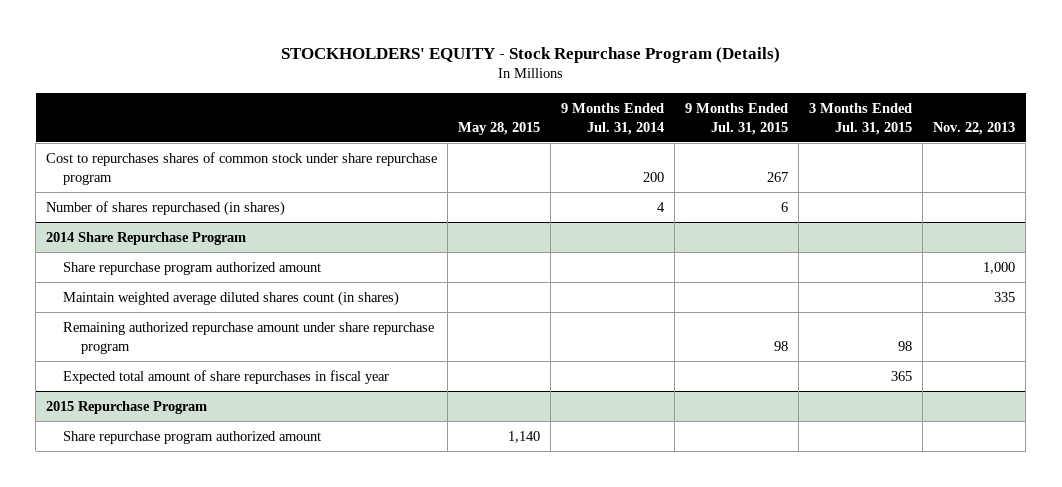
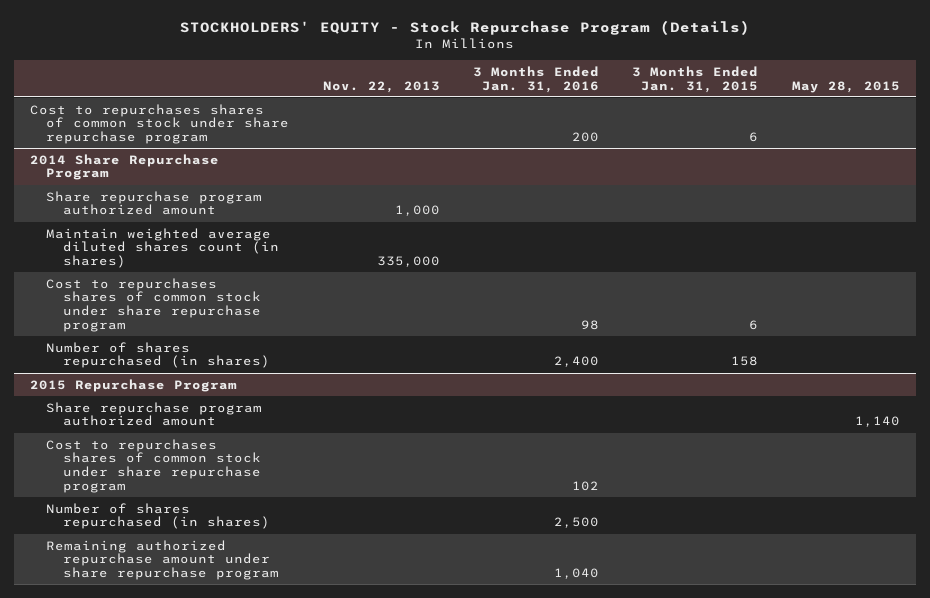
[561,102,665,135] 9 Months Ended Jul. 31, 2014 -> none
[685,102,789,135] 9 Months Ended Jul. 31, 2015 -> none
[809,102,913,135] 3 Months Ended Jul. 31, 2015 -> none
none -> [473,65,600,93] 3 Months Ended Jan. 31, 2016
none -> [632,65,759,93] 3 Months Ended Jan. 31, 2015
[46,200,286,216] Number of shares repurchased (in shares) -> none
[63,321,435,354] Remaining authorized repurchase amount under share repurchase program -> none
[63,369,390,384] Expected total amount of share repurchases in fiscal year -> none
[994,291,1016,302] 335 -> [376,256,440,268] 335,000
none -> [46,277,261,333] Cost to repurchases shares of common stock under share repurchase program
none -> [46,341,270,369] Number of shares repurchased (in shares)
none -> [46,438,261,494] Cost to repurchases shares of common stock under share repurchase program
none -> [46,502,270,530] Number of shares repurchased (in shares)
none -> [46,539,279,581] Remaining authorized repurchase amount under share repurchase program

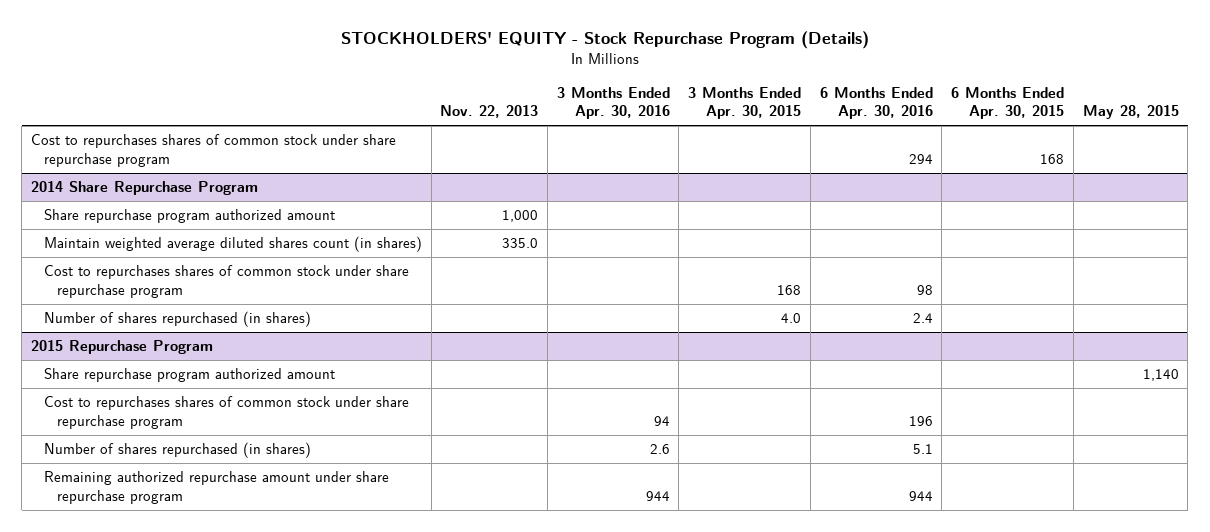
[473,65,600,93] 3 Months Ended Jan. 31, 2016 -> none
[632,65,759,93] 3 Months Ended Jan. 31, 2015 -> none
none -> [556,86,670,120] 3 Months Ended Apr. 30, 2016
none -> [688,86,802,120] 3 Months Ended Apr. 30, 2015
none -> [819,86,933,120] 6 Months Ended Apr. 30, 2016
none -> [951,86,1065,120] 6 Months Ended Apr. 30, 2015
[376,256,440,268] 335,000 -> [502,238,539,249] 335.0

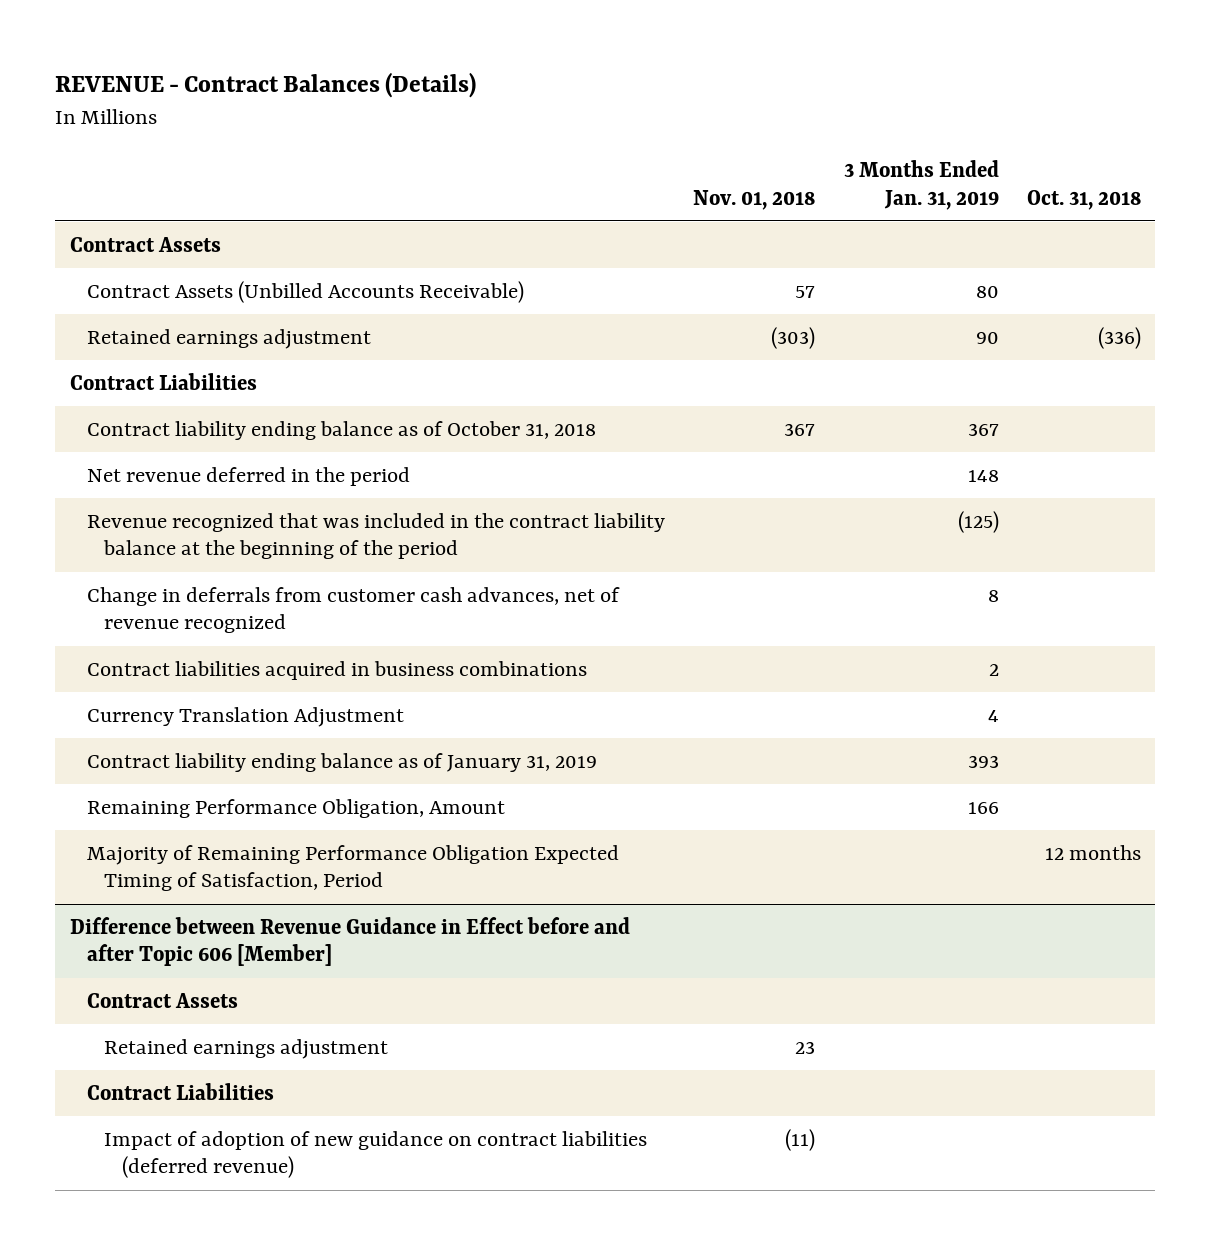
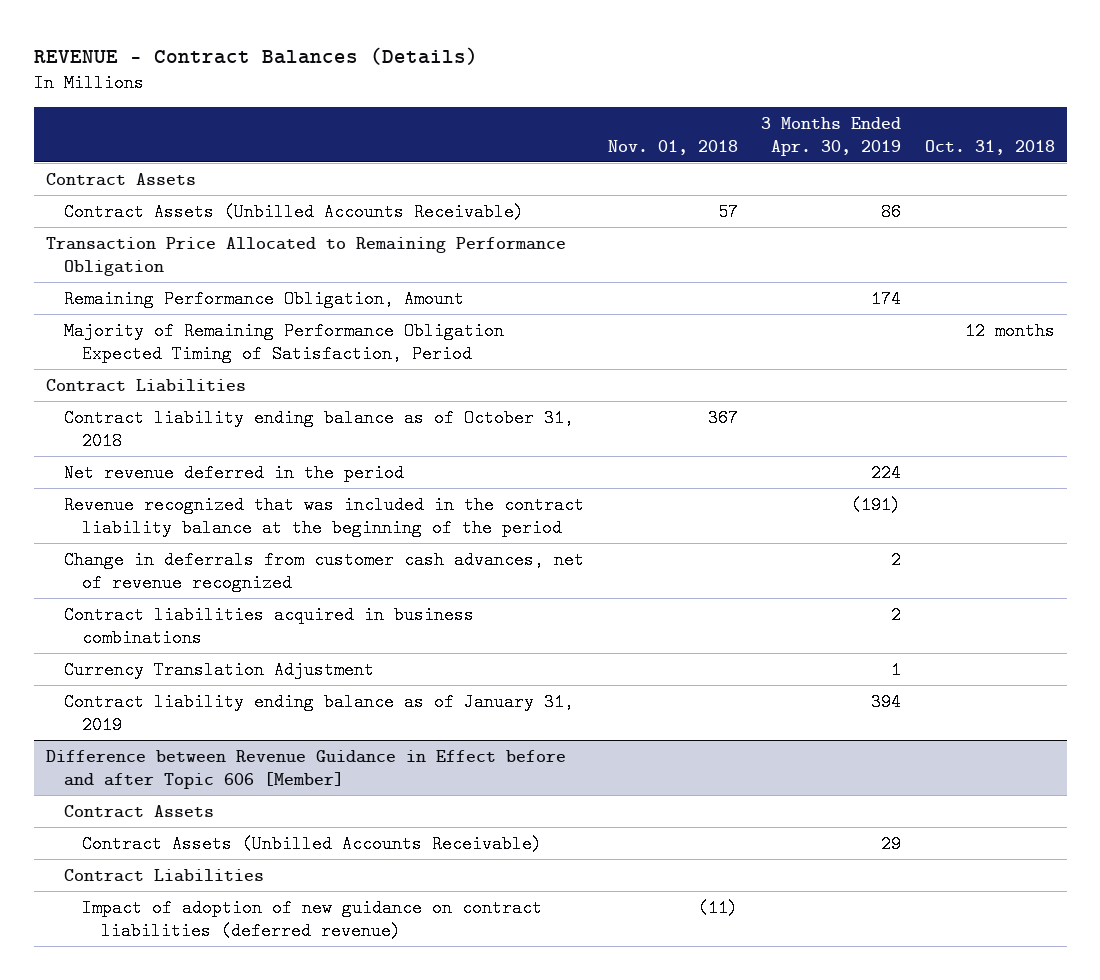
[843,159,999,210] 3 Months Ended Jan. 31, 2019 -> none
none -> [761,116,902,156] 3 Months Ended Apr. 30, 2019
[86,328,371,349] Retained earnings adjustment -> none
none -> [45,236,566,276] Transaction Price Allocated to Remaining Performance Obligation
[86,798,505,818] Remaining Performance Obligation, Amount -> [63,289,464,308] Remaining Performance Obligation, Amount
[86,844,619,892] Majority of Remaining Performance Obligation Expected Timing of Satisfaction, Period -> [63,321,504,363] Majority of Remaining Performance Obligation Expected Timing of Satisfaction, Period
[104,1038,389,1059] Retained earnings adjustment -> none
none -> [82,834,543,853] Contract Assets (Unbilled Accounts Receivable)

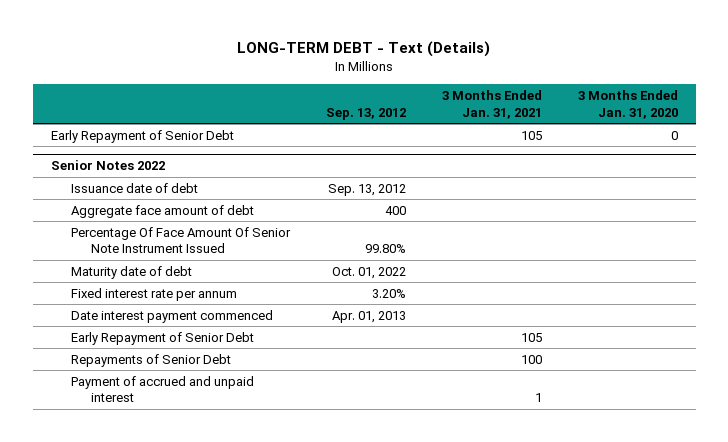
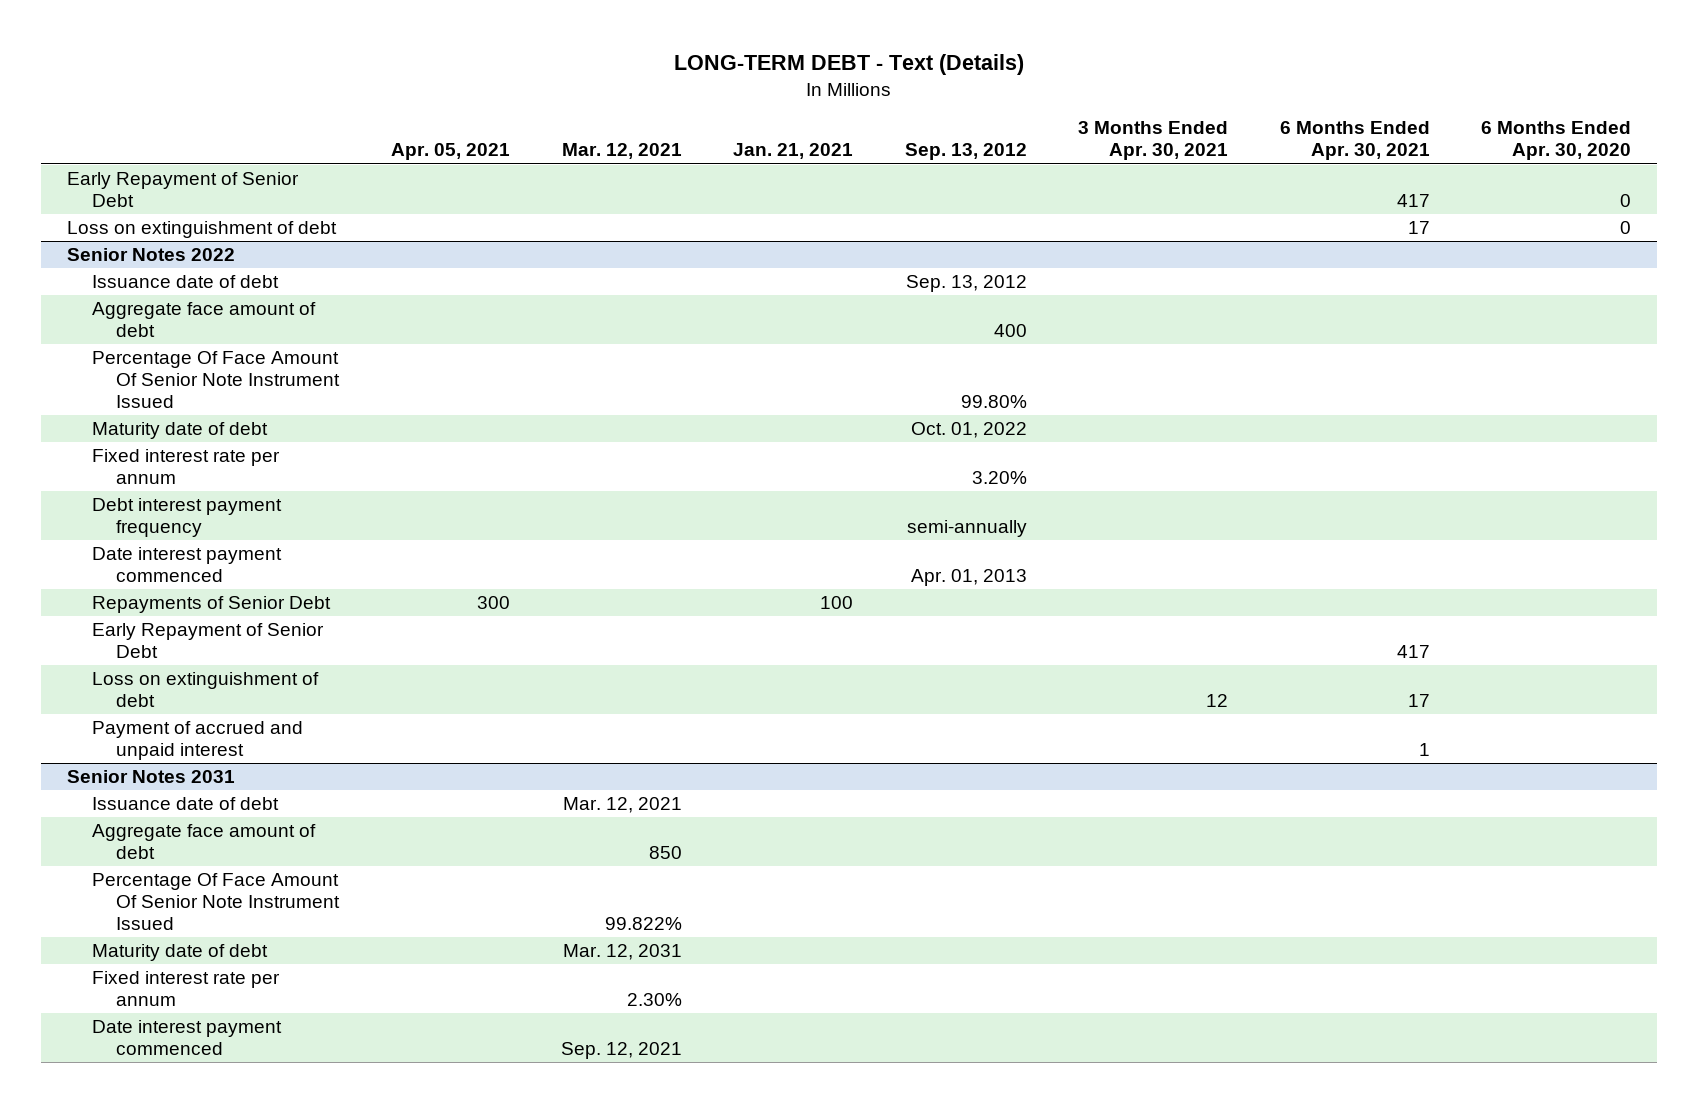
[441,90,542,119] 3 Months Ended Jan. 31, 2021 -> none
[577,90,678,119] 3 Months Ended Jan. 31, 2020 -> none
none -> [390,143,510,161] Apr. 05, 2021
none -> [562,143,683,160] Mar. 12, 2021
none -> [733,143,854,160] Jan. 21, 2021
none -> [1078,121,1229,161] 3 Months Ended Apr. 30, 2021
none -> [1279,121,1430,161] 6 Months Ended Apr. 30, 2021
none -> [1481,121,1632,161] 6 Months Ended Apr. 30, 2020
none -> [66,221,337,239] Loss on extinguishment of debt
none -> [91,498,282,538] Debt interest payment frequency
[70,331,254,345] Early Repayment of Senior Debt -> [91,623,324,659] Early Repayment of Senior Debt
none -> [91,672,319,708] Loss on extinguishment of debt
none -> [66,770,235,784] Senior Notes 2031
none -> [91,797,279,811] Issuance date of debt
none -> [91,824,316,860] Aggregate face amount of debt
none -> [91,873,341,931] Percentage Of Face Amount Of Senior Note Instrument Issued
none -> [91,944,268,962] Maturity date of debt
none -> [91,971,280,1007] Fixed interest rate per annum
none -> [91,1020,282,1056] Date interest payment commenced

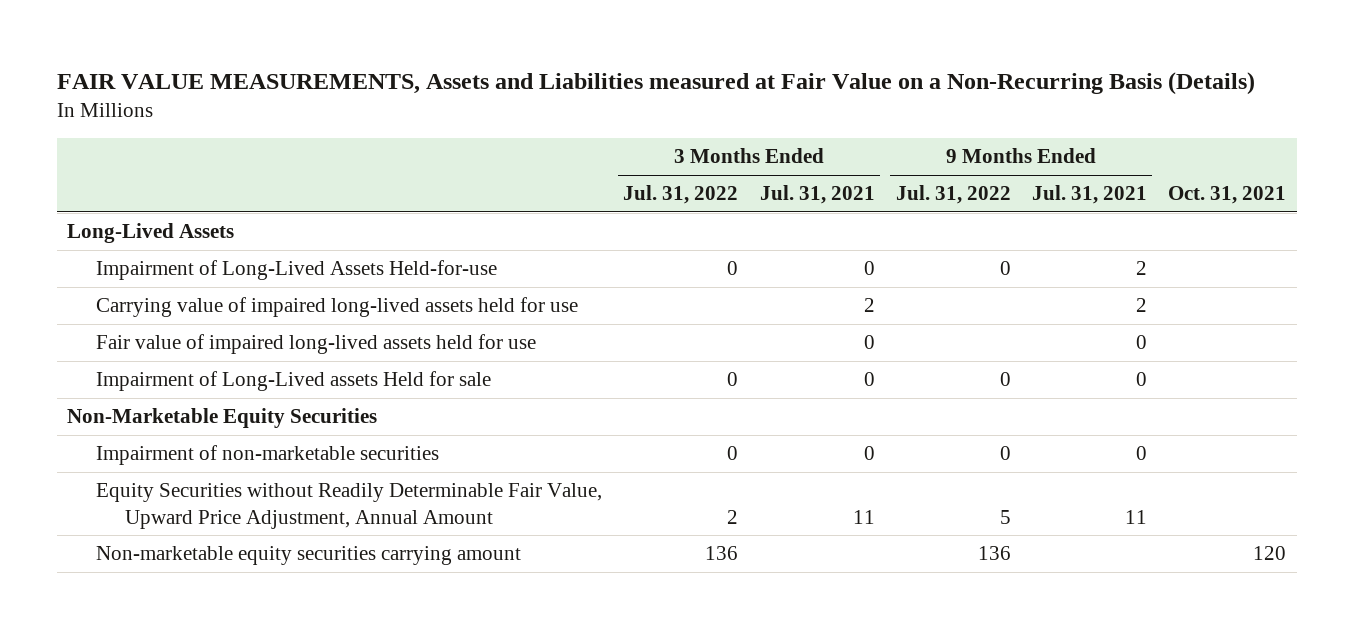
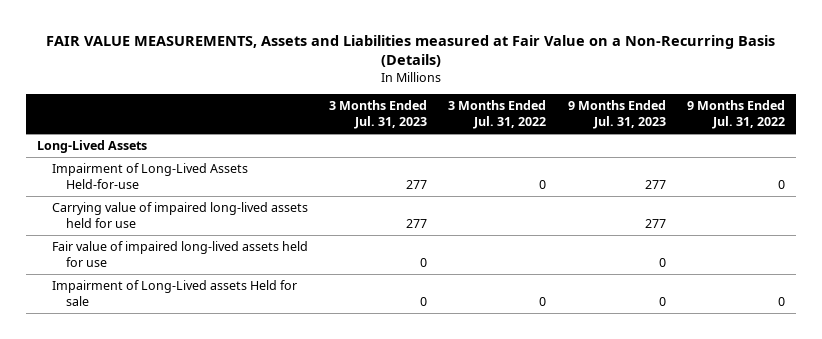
[759,185,875,205] Jul. 31, 2021 -> none
[1031,185,1147,205] Jul. 31, 2021 -> none
[1168,186,1287,205] Oct. 31, 2021 -> none
none -> [329,100,428,129] 3 Months Ended Jul. 31, 2023
none -> [567,100,666,129] 9 Months Ended Jul. 31, 2023
[67,408,378,429] Non-Marketable Equity Securities -> none
[96,445,440,466] Impairment of non-marketable securities -> none
[96,483,603,529] Equity Securities without Readily Determinable Fair Value, Upward Price Adjustment, Annual Amount -> none
[96,546,522,566] Non-marketable equity securities carrying amount -> none

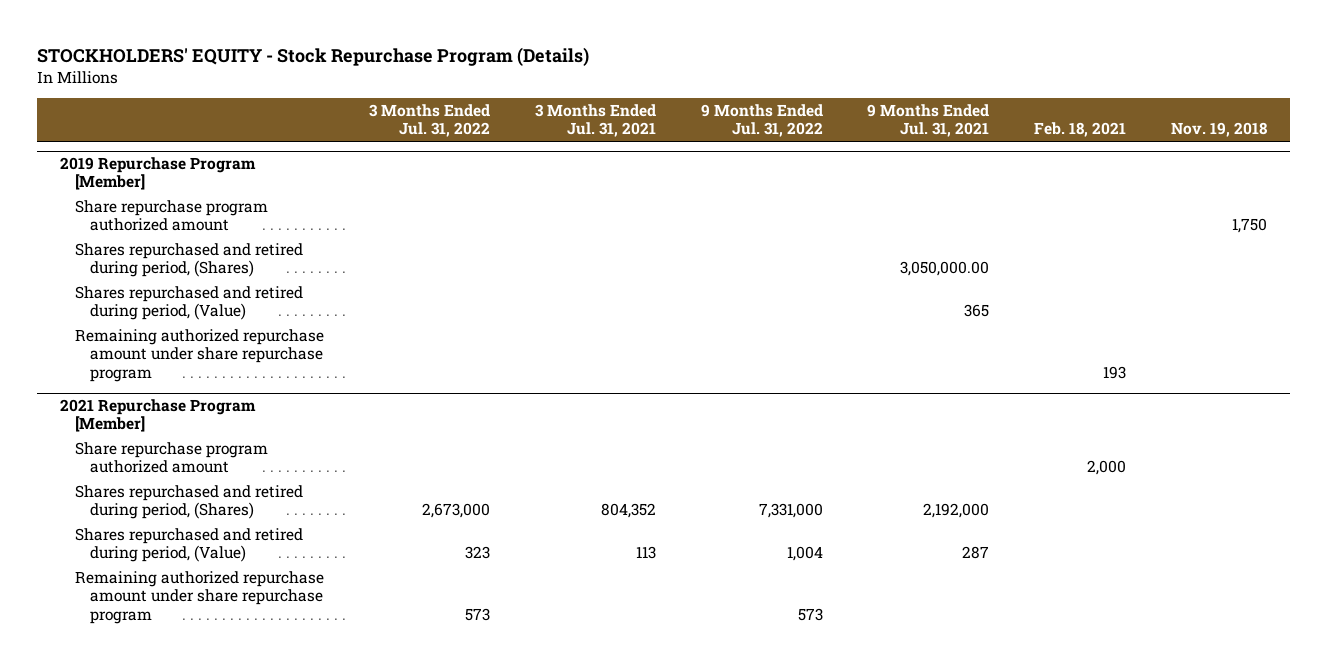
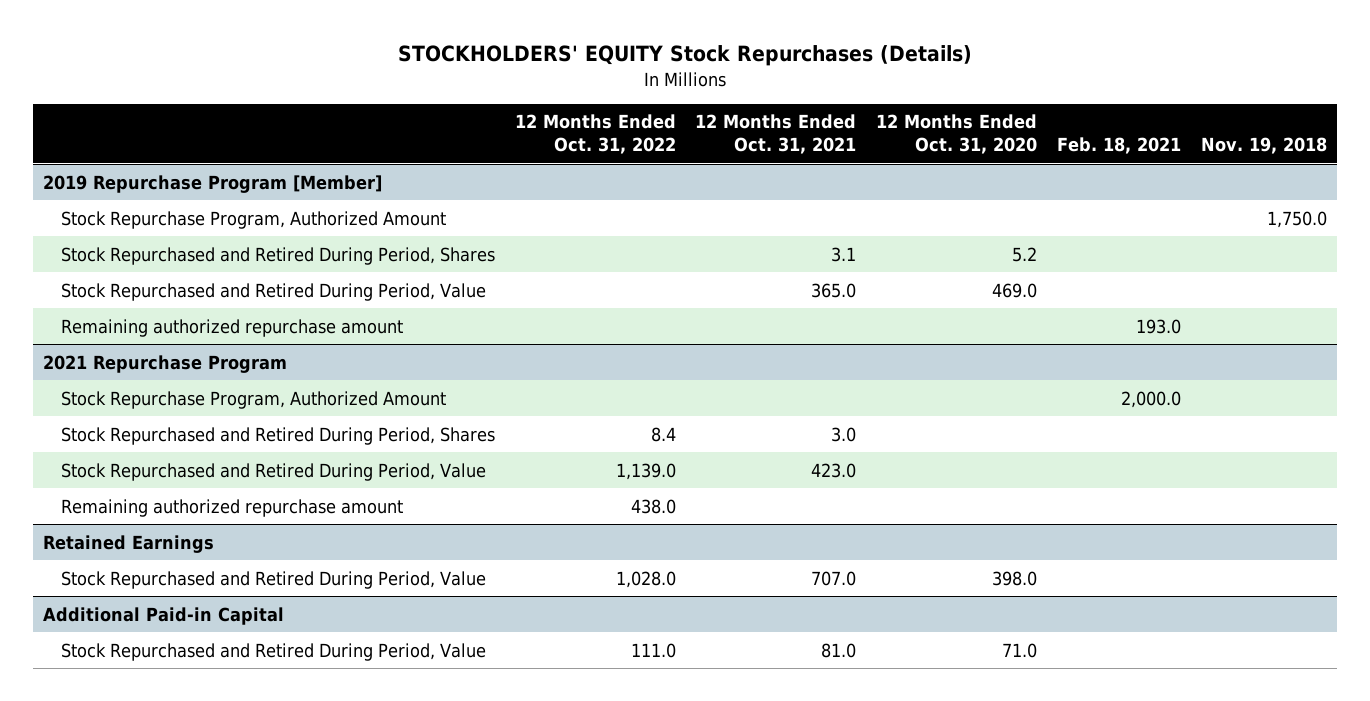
[37,46,590,66] STOCKHOLDERS' EQUITY - Stock Repurchase Program (Details) -> [398,45,973,67] STOCKHOLDERS' EQUITY Stock Repurchases (Details)
[368,103,490,138] 3 Months Ended Jul. 31, 2022 -> none
[534,103,656,138] 3 Months Ended Jul. 31, 2021 -> none
[700,103,823,138] 9 Months Ended Jul. 31, 2022 -> none
[867,103,990,138] 9 Months Ended Jul. 31, 2021 -> none
none -> [514,114,676,155] 12 Months Ended Oct. 31, 2022
none -> [695,114,857,155] 12 Months Ended Oct. 31, 2021
none -> [876,114,1038,155] 12 Months Ended Oct. 31, 2020
[75,199,269,232] Share repurchase program authorized amount -> [60,210,446,229] Stock Repurchase Program, Authorized Amount
[1232,218,1268,234] 1,750 -> [1266,210,1327,228] 1,750.0
[75,242,304,278] Shares repurchased and retired during period, (Shares) -> [60,246,495,265] Stock Repurchased and Retired During Period, Shares
[75,285,304,321] Shares repurchased and retired during period, (Value) -> [60,282,486,301] Stock Repurchased and Retired During Period, Value
[75,328,325,382] Remaining authorized repurchase amount under share repurchase program -> [60,318,403,337] Remaining authorized repurchase amount
[1103,365,1127,379] 193 -> [1135,318,1181,334] 193.0
[59,398,256,433] 2021 Repurchase Program [Member] -> [43,354,288,373] 2021 Repurchase Program
[75,441,269,474] Share repurchase program authorized amount -> [60,390,446,409] Stock Repurchase Program, Authorized Amount
[1087,460,1127,476] 2,000 -> [1120,390,1181,408] 2,000.0
[75,484,304,520] Shares repurchased and retired during period, (Shares) -> [60,426,495,445] Stock Repurchased and Retired During Period, Shares
[75,527,304,563] Shares repurchased and retired during period, (Value) -> [60,462,486,481] Stock Repurchased and Retired During Period, Value
[75,570,325,624] Remaining authorized repurchase amount under share repurchase program -> [60,498,403,517] Remaining authorized repurchase amount
none -> [43,534,215,553] Retained Earnings
none -> [60,570,486,589] Stock Repurchased and Retired During Period, Value
none -> [43,606,285,625] Additional Paid-in Capital
none -> [60,642,486,661] Stock Repurchased and Retired During Period, Value

